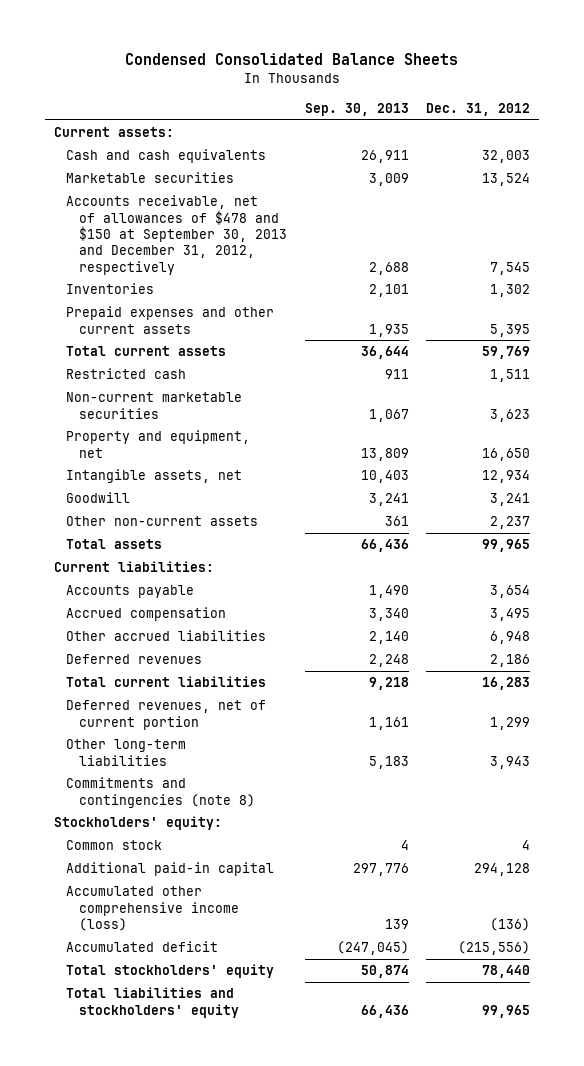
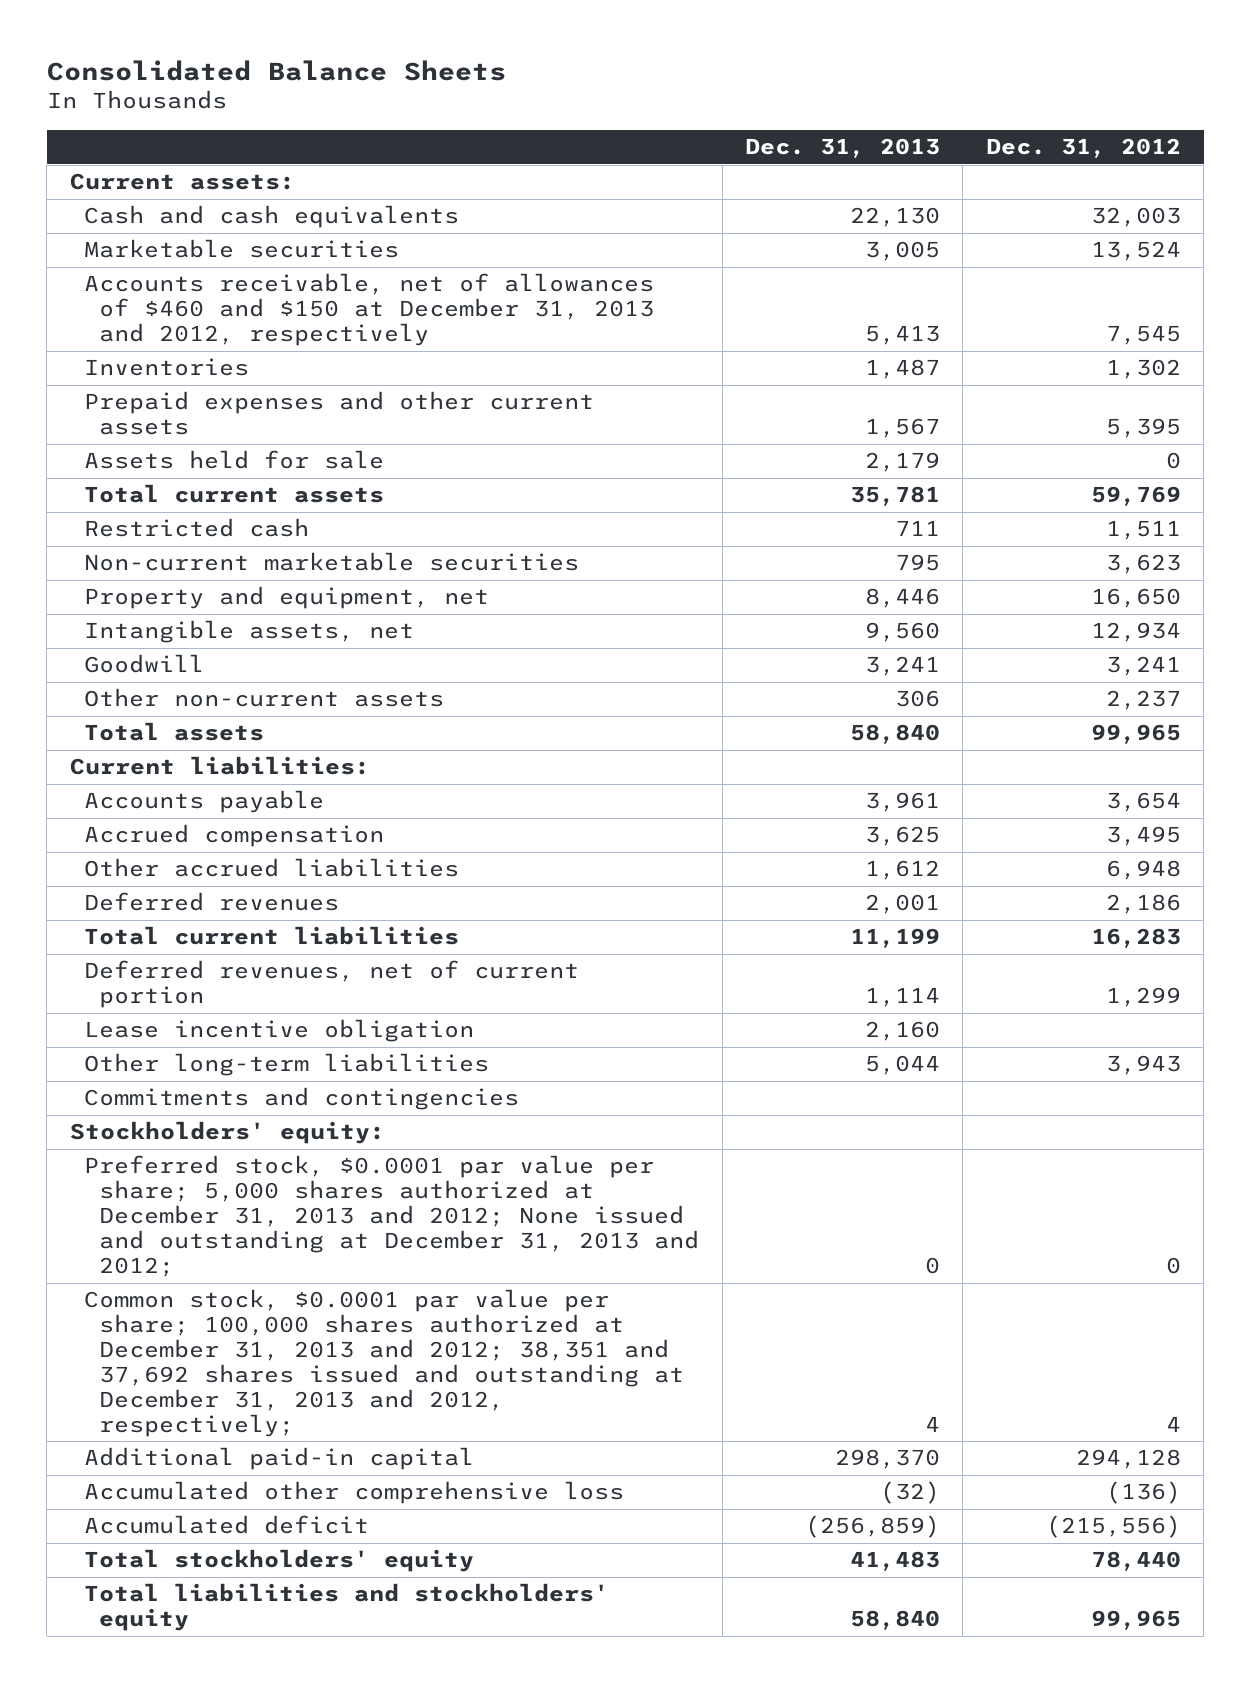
[124,53,458,66] Condensed Consolidated Balance Sheets -> [46,59,506,81] Consolidated Balance Sheets
[304,102,409,116] Sep. 30, 2013 -> none
none -> [745,138,941,159] Dec. 31, 2013
[66,195,288,275] Accounts receivable, net of allowances of $478 and $150 at September 30, 2013 and December 31, 2012, respectively -> [84,273,655,347] Accounts receivable, net of allowances of $460 and $150 at December 31, 2013 and 2012, respectively
none -> [84,450,385,470] Assets held for sale
none -> [84,1019,475,1043] Lease incentive obligation
[66,777,256,808] Commitments and contingencies (note 8) -> [84,1087,520,1111] Commitments and contingencies
none -> [84,1155,700,1278] Preferred stock, $0.0001 par value per share; 5,000 shares authorized at December 31, 2013 and 2012; None issued and outstanding at December 31, 2013 and 2012;
[66,840,163,851] Common stock -> [84,1289,685,1437] Common stock, $0.0001 par value per share; 100,000 shares authorized at December 31, 2013 and 2012; 38,351 and 37,692 shares issued and outstanding at December 31, 2013 and 2012, respectively;
[66,886,240,931] Accumulated other comprehensive income (loss) -> [84,1481,625,1505] Accumulated other comprehensive loss

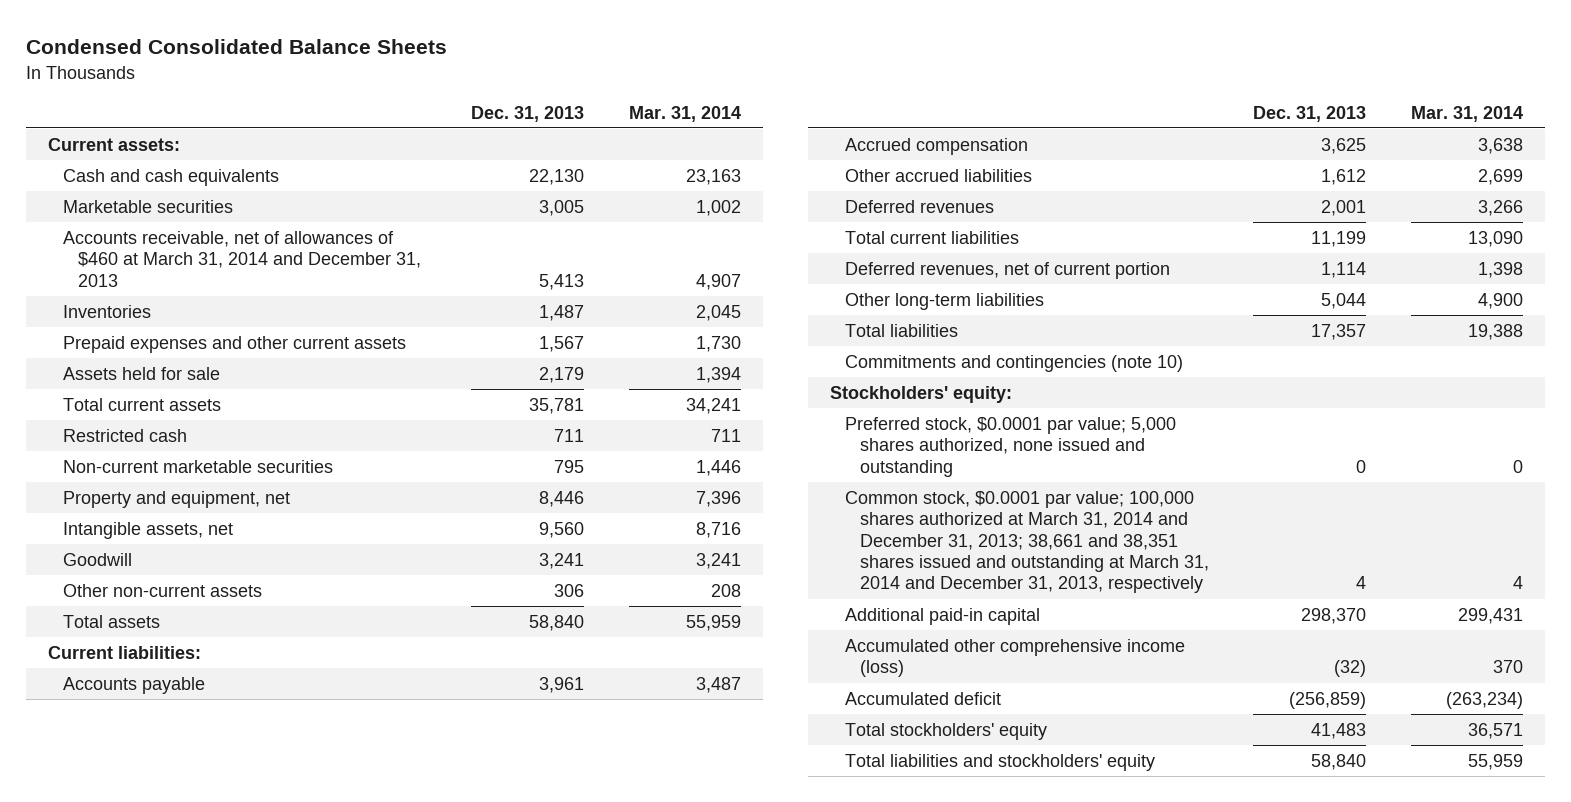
[46,59,506,81] Consolidated Balance Sheets -> [26,39,448,55] Condensed Consolidated Balance Sheets
[985,138,1181,159] Dec. 31, 2012 -> none
none -> [628,105,741,122] Mar. 31, 2014
[84,273,655,347] Accounts receivable, net of allowances of $460 and $150 at December 31, 2013 and 2012, respectively -> [62,230,421,287] Accounts receivable, net of allowances of $460 at March 31, 2014 and December 31, 2013
[84,1019,475,1043] Lease incentive obligation -> none
none -> [845,323,959,337] Total liabilities
[84,1087,520,1111] Commitments and contingencies -> [845,354,1184,372] Commitments and contingencies (note 10)
[84,1155,700,1278] Preferred stock, $0.0001 par value per share; 5,000 shares authorized at December 31, 2013 and 2012; None issued and outstanding at December 31, 2013 and 2012; -> [845,416,1177,477] Preferred stock, $0.0001 par value; 5,000 shares authorized, none issued and outstanding
[84,1289,685,1437] Common stock, $0.0001 par value per share; 100,000 shares authorized at December 31, 2013 and 2012; 38,351 and 37,692 shares issued and outstanding at December 31, 2013 and 2012, respectively; -> [845,490,1209,594] Common stock, $0.0001 par value; 100,000 shares authorized at March 31, 2014 and December 31, 2013; 38,661 and 38,351 shares issued and outstanding at March 31, 2014 and December 31, 2013, respectively
[84,1481,625,1505] Accumulated other comprehensive loss -> [845,638,1186,678] Accumulated other comprehensive income (loss)

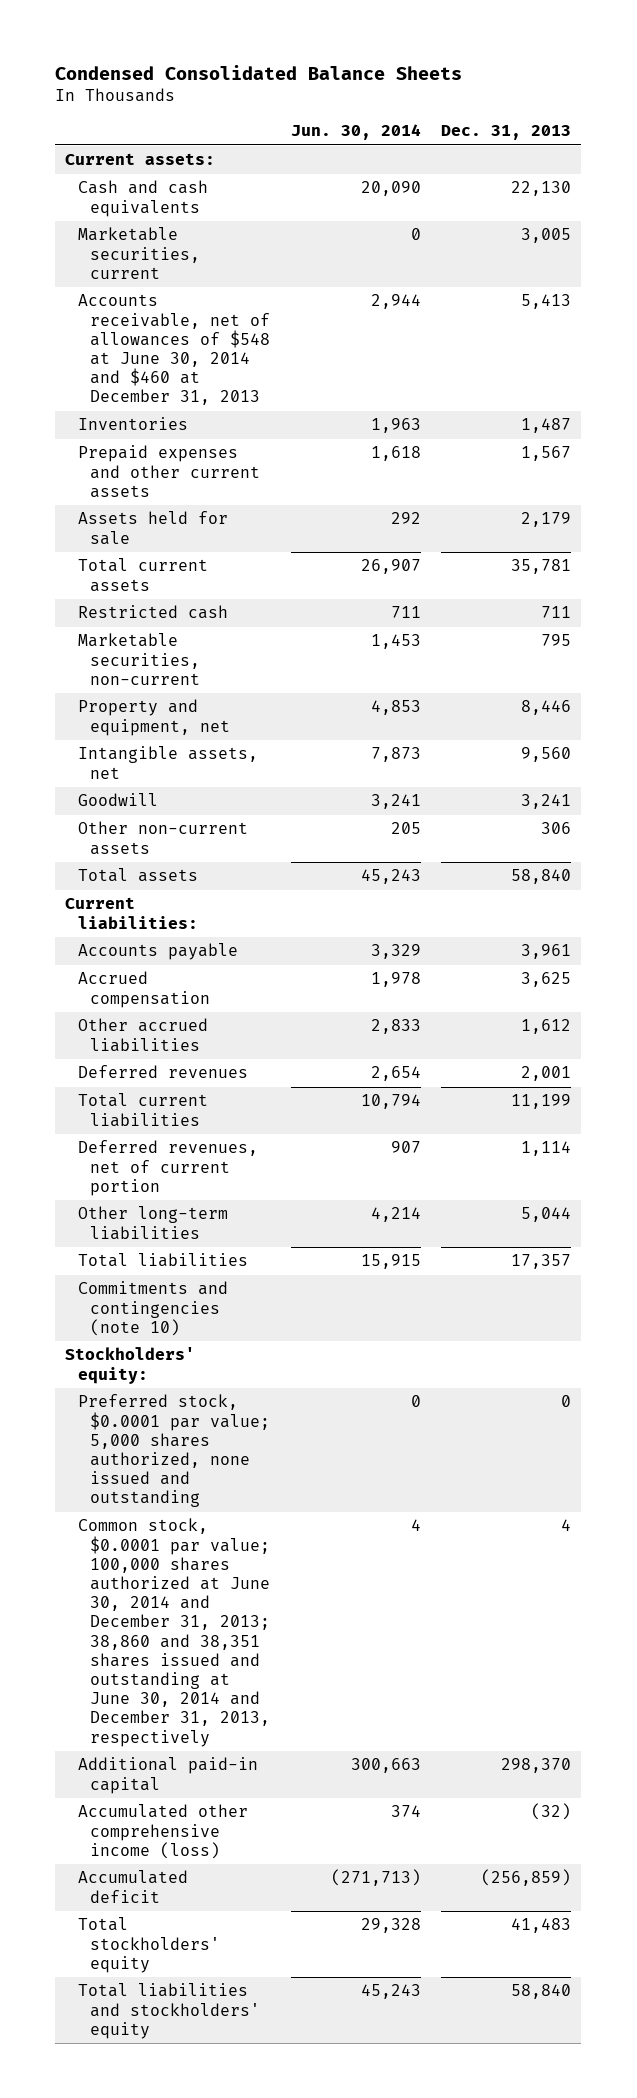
[628,105,741,122] Mar. 31, 2014 -> none
none -> [290,124,421,141] Jun. 30, 2014
[62,199,233,213] Marketable securities -> [77,227,201,279] Marketable securities, current
[62,230,421,287] Accounts receivable, net of allowances of $460 at March 31, 2014 and December 31, 2013 -> [77,294,271,406] Accounts receivable, net of allowances of $548 at June 30, 2014 and $460 at December 31, 2013
[62,459,333,473] Non-current marketable securities -> [77,633,201,685] Marketable securities, non-current
[845,490,1209,594] Common stock, $0.0001 par value; 100,000 shares authorized at March 31, 2014 and December 31, 2013; 38,661 and 38,351 shares issued and outstanding at March 31, 2014 and December 31, 2013, respectively -> [77,1518,271,1747] Common stock, $0.0001 par value; 100,000 shares authorized at June 30, 2014 and December 31, 2013; 38,860 and 38,351 shares issued and outstanding at June 30, 2014 and December 31, 2013, respectively

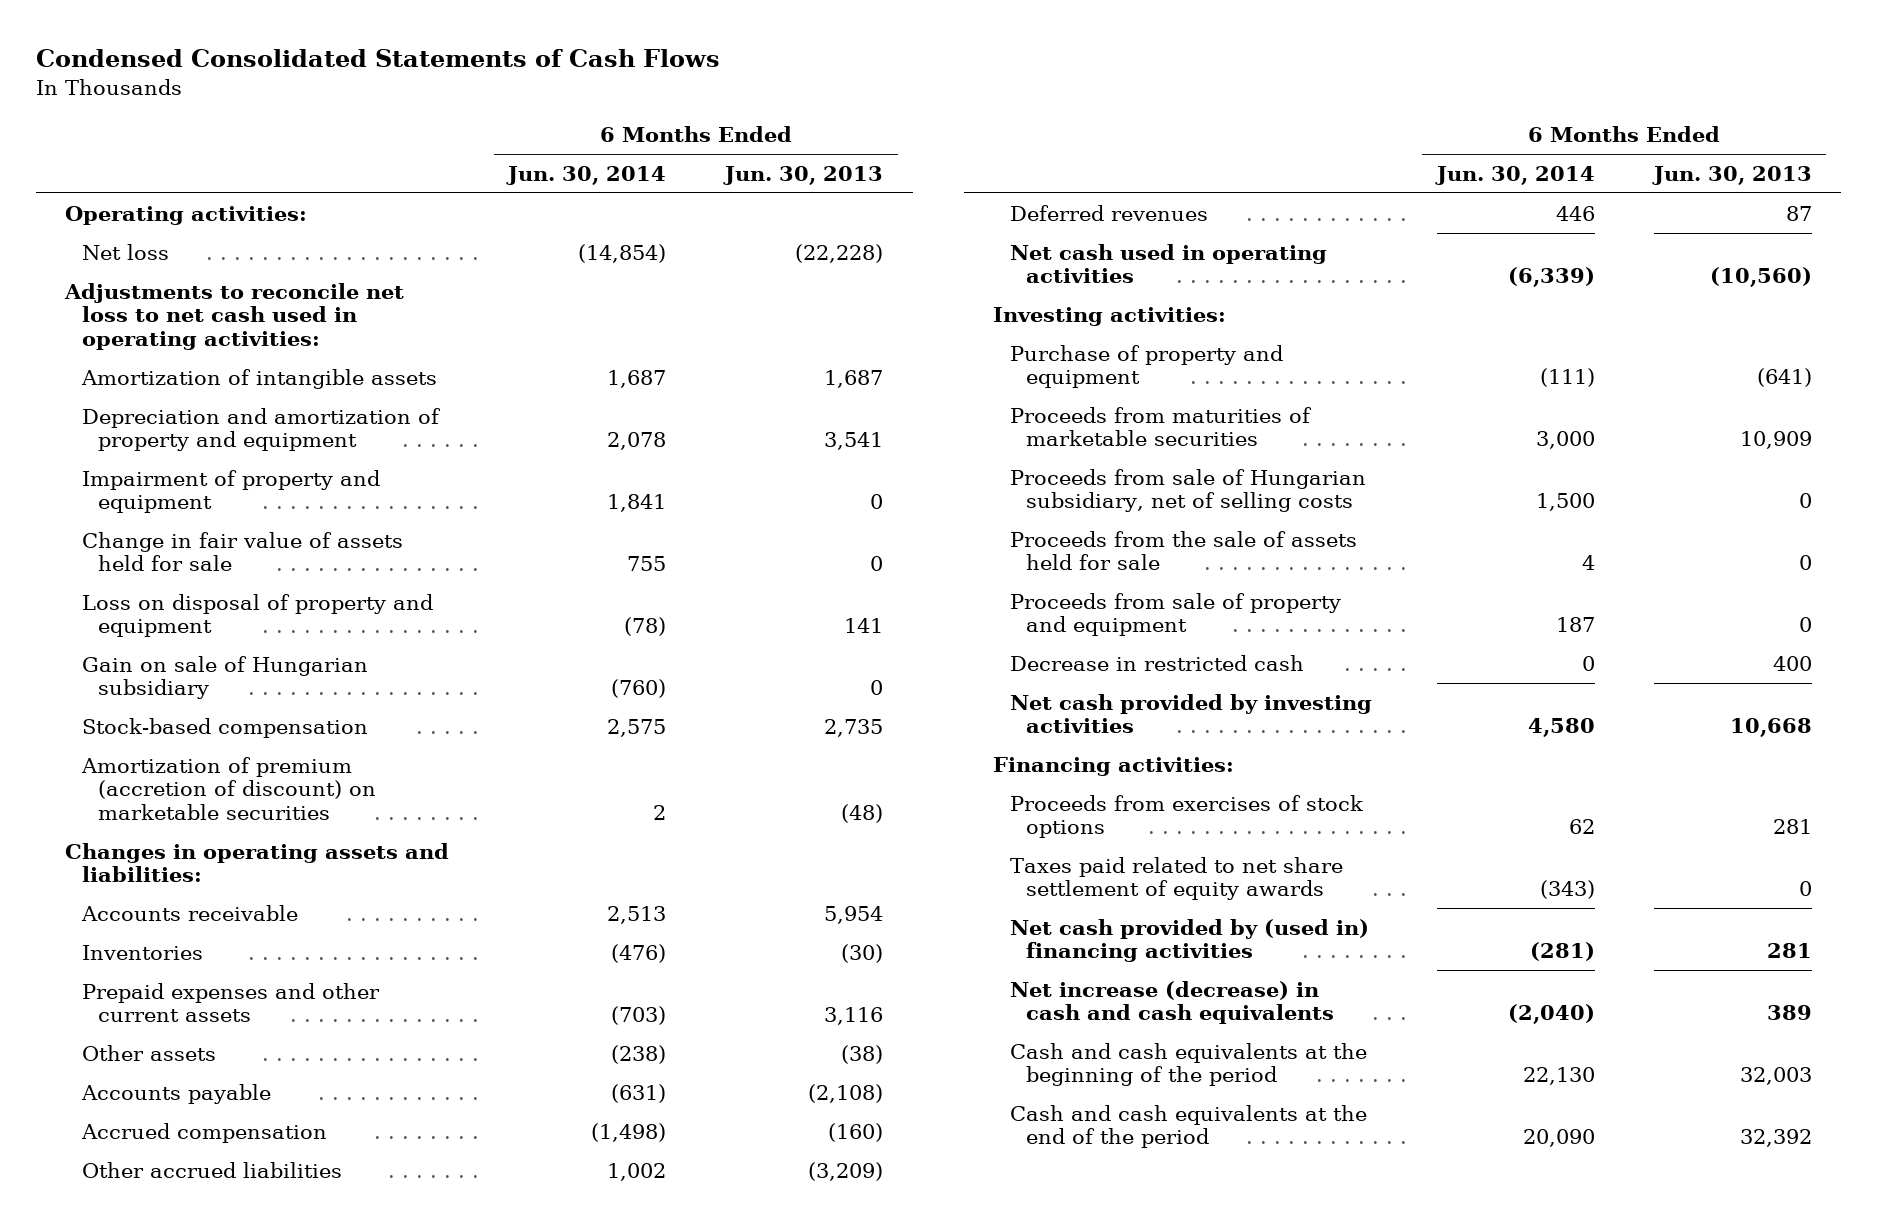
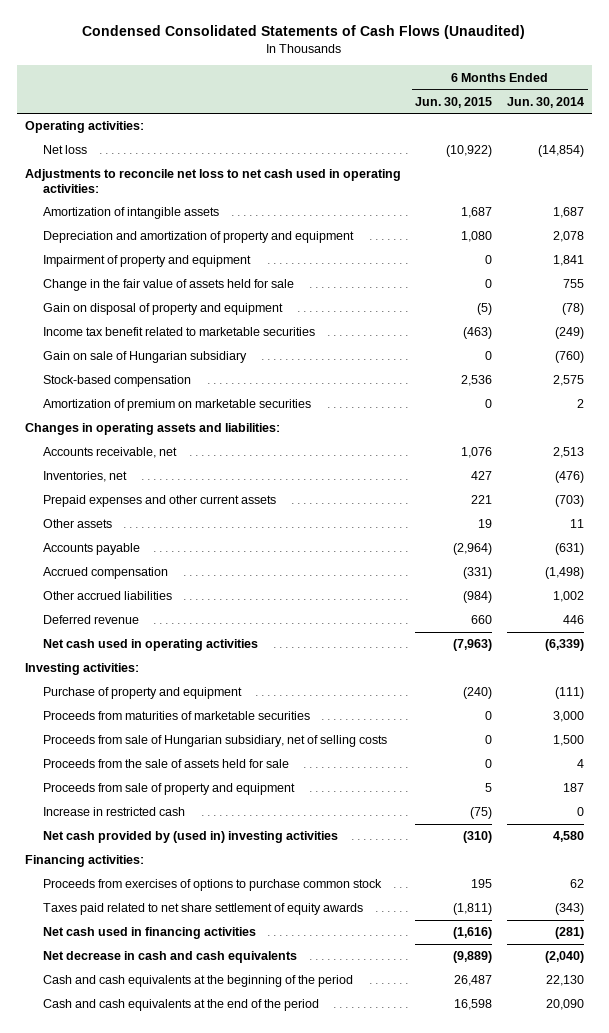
[35,49,720,68] Condensed Consolidated Statements of Cash Flows -> [82,25,526,40] Condensed Consolidated Statements of Cash Flows (Unaudited)
[723,165,884,185] Jun. 30, 2013 -> none
none -> [415,96,493,108] Jun. 30, 2015
[81,531,403,572] Change in fair value of assets held for sale -> [43,279,295,292] Change in the fair value of assets held for sale
[81,593,433,638] Loss on disposal of property and equipment -> [43,303,284,316] Gain on disposal of property and equipment
none -> [43,327,316,337] Income tax benefit related to marketable securities
[80,756,376,821] Amortization of premium (accretion of discount) on marketable securities -> [43,399,312,412] Amortization of premium on marketable securities
[80,904,298,921] Accounts receivable -> [43,447,178,459] Accounts receivable, net
[81,944,203,960] Inventories -> [43,471,128,483] Inventories, net
[611,1044,667,1064] (238) -> [570,519,585,529] 11
[1009,204,1208,221] Deferred revenues -> [43,615,140,625] Deferred revenue
[1009,654,1304,671] Decrease in restricted cash -> [43,807,186,817] Increase in restricted cash
[1009,693,1372,734] Net cash provided by investing activities -> [43,831,339,844] Net cash provided by (used in) investing activities
[1009,794,1363,839] Proceeds from exercises of stock options -> [43,879,383,892] Proceeds from exercises of options to purchase common stock
[1009,918,1369,963] Net cash provided by (used in) financing activities -> [43,927,257,940] Net cash used in financing activities
[1009,980,1335,1025] Net increase (decrease) in cash and cash equivalents -> [43,951,298,964] Net decrease in cash and cash equivalents

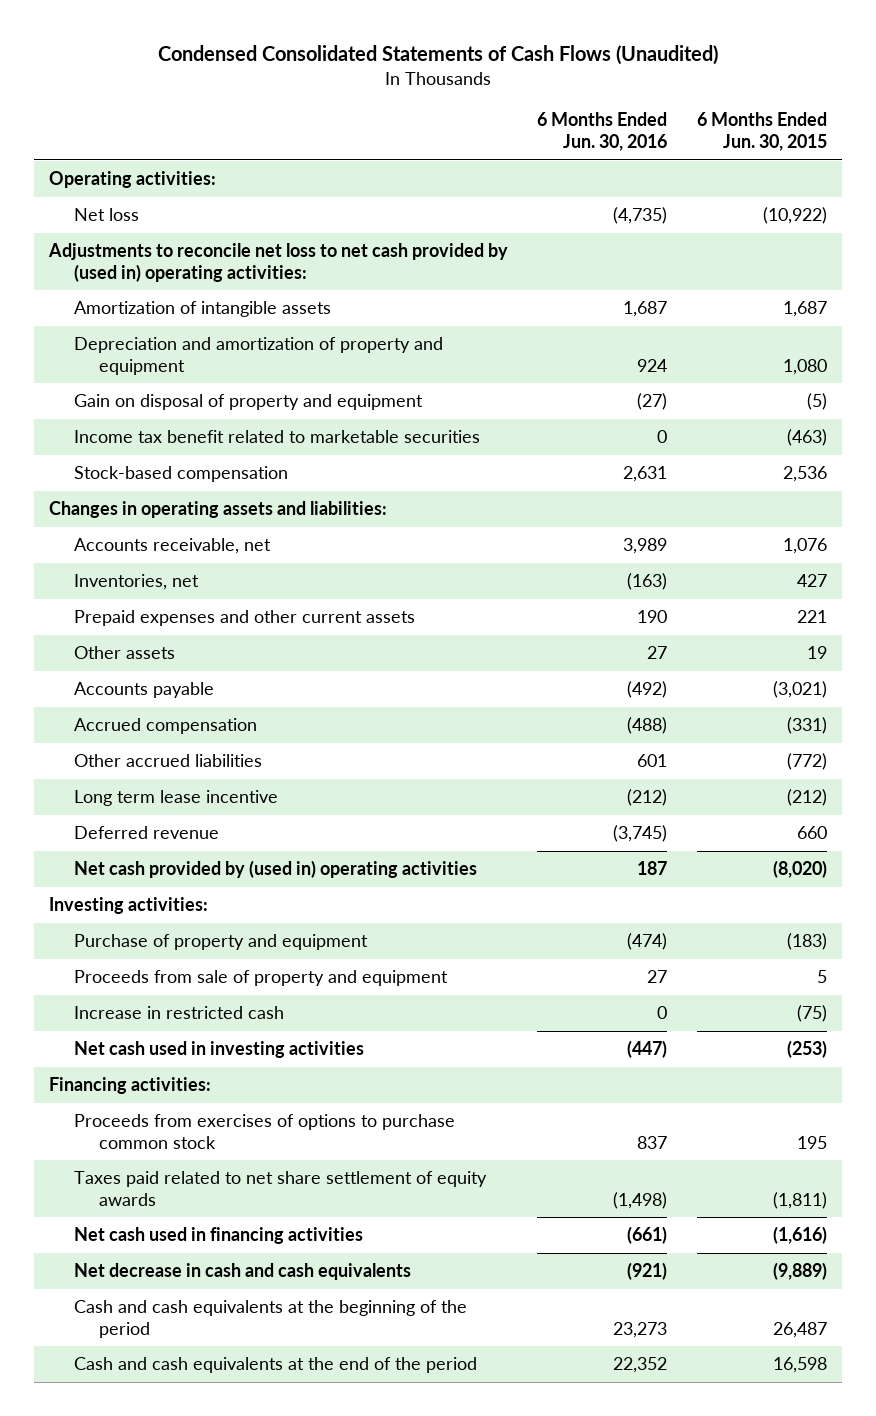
[507,96,585,108] Jun. 30, 2014 -> none
none -> [537,112,668,152] 6 Months Ended Jun. 30, 2016
[24,169,401,193] Adjustments to reconcile net loss to net cash used in operating activities: -> [47,243,508,282] Adjustments to reconcile net loss to net cash provided by (used in) operating activities:
[43,255,252,268] Impairment of property and equipment -> none
[43,279,295,292] Change in the fair value of assets held for sale -> none
[43,351,248,364] Gain on sale of Hungarian subsidiary -> none
[43,399,312,412] Amortization of premium on marketable securities -> none
[453,543,493,556] (2,964) -> [773,681,828,699] (3,021)
[463,591,493,604] (984) -> [787,753,828,771] (772)
none -> [73,790,278,807] Long term lease incentive
[43,639,259,652] Net cash used in operating activities -> [73,860,477,879] Net cash provided by (used in) operating activities
[453,639,493,652] (7,963) -> [773,860,828,879] (8,020)
[43,711,311,721] Proceeds from maturities of marketable securities -> none
[43,735,388,748] Proceeds from sale of Hungarian subsidiary, net of selling costs -> none
[43,759,290,769] Proceeds from the sale of assets held for sale -> none
[463,687,493,700] (240) -> [787,933,828,951] (183)
[43,831,339,844] Net cash provided by (used in) investing activities -> [73,1041,364,1059] Net cash used in investing activities
[463,831,493,844] (310) -> [787,1040,828,1059] (253)

